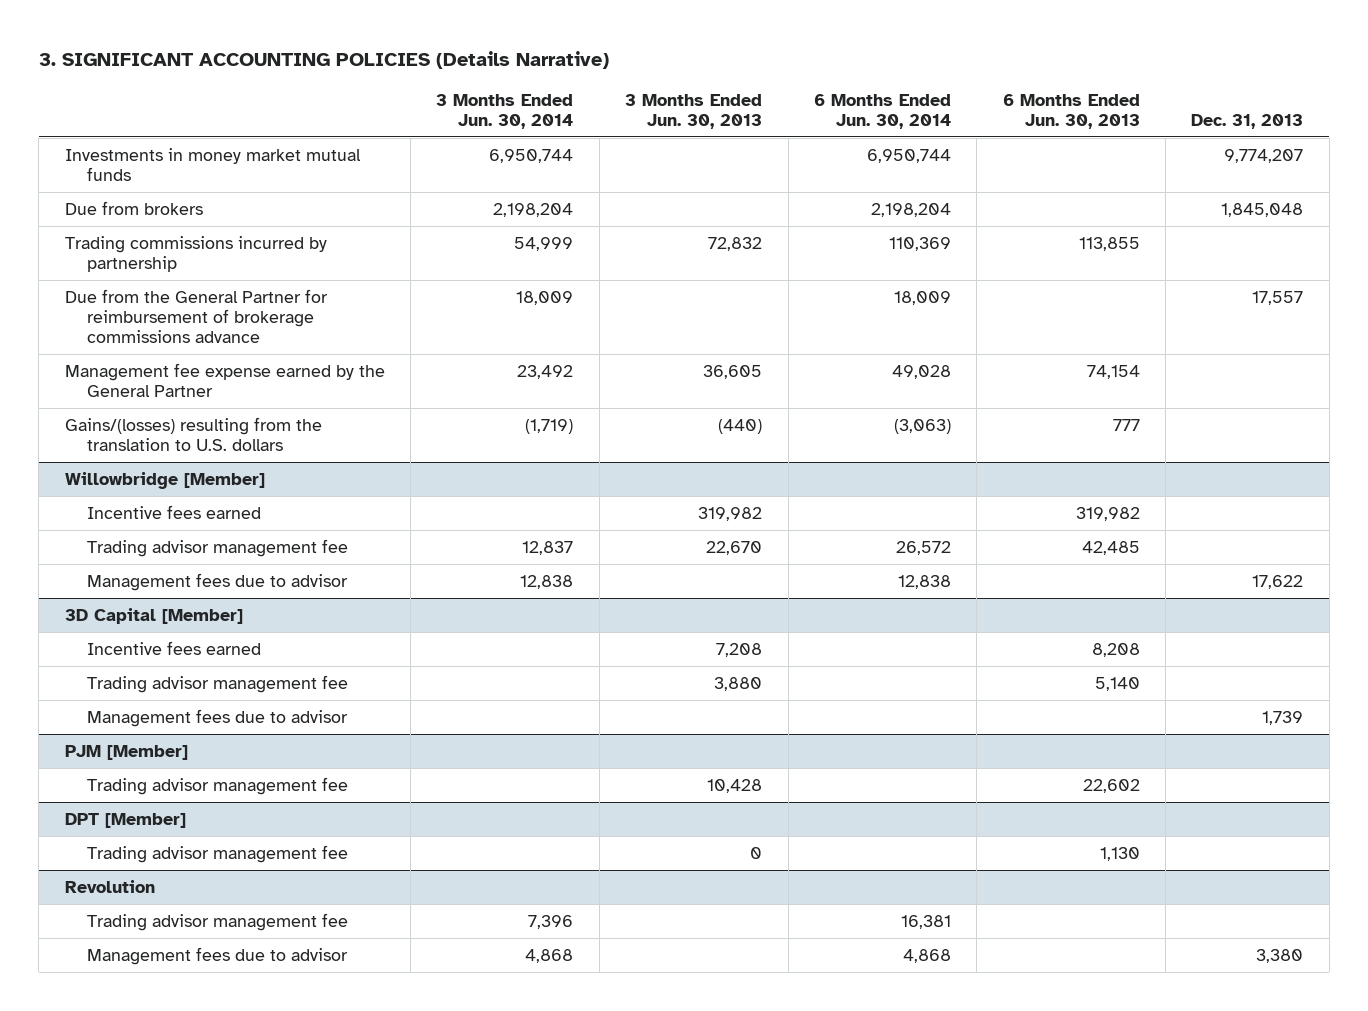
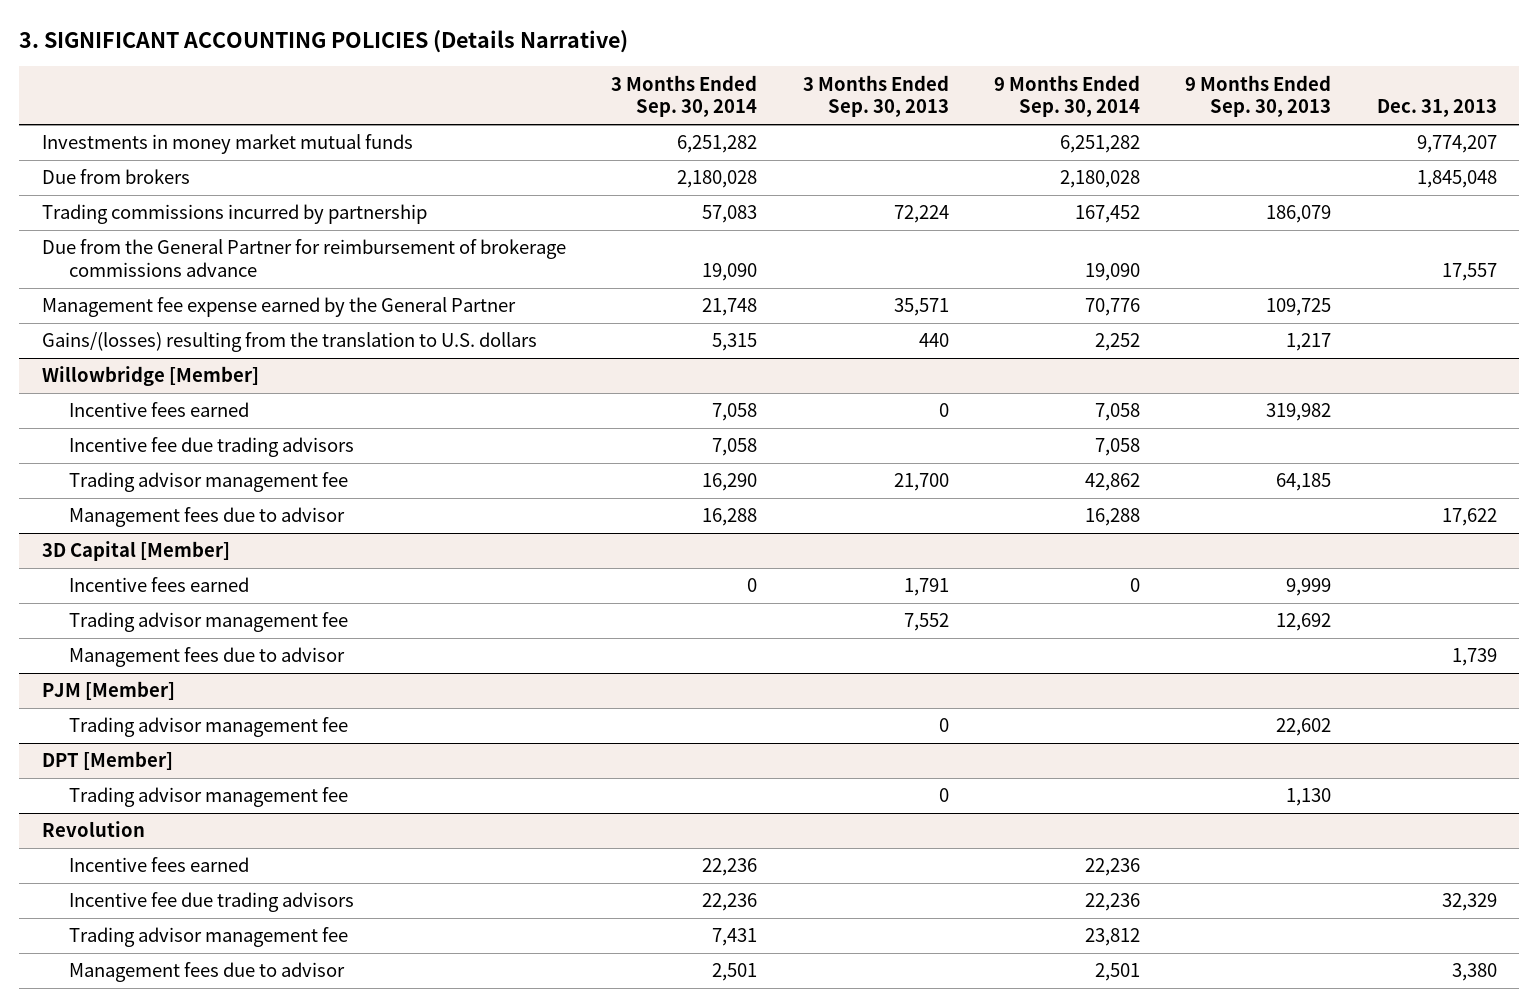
[436,93,574,129] 3 Months Ended Jun. 30, 2014 -> none
[625,93,763,129] 3 Months Ended Jun. 30, 2013 -> none
[813,93,951,129] 6 Months Ended Jun. 30, 2014 -> none
[1002,93,1140,129] 6 Months Ended Jun. 30, 2013 -> none
none -> [611,74,758,118] 3 Months Ended Sep. 30, 2014
none -> [802,74,949,118] 3 Months Ended Sep. 30, 2013
none -> [993,74,1140,118] 9 Months Ended Sep. 30, 2014
none -> [1185,74,1332,118] 9 Months Ended Sep. 30, 2013
none -> [69,437,355,458] Incentive fee due trading advisors
none -> [69,857,250,873] Incentive fees earned
none -> [69,892,355,913] Incentive fee due trading advisors

